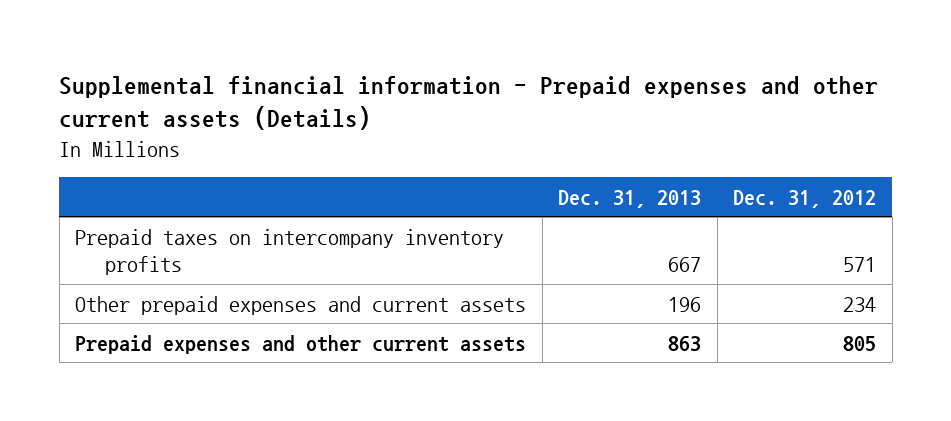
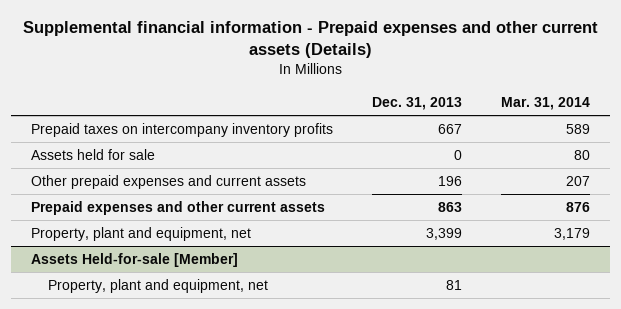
[733,189,877,208] Dec. 31, 2012 -> none
none -> [501,96,591,110] Mar. 31, 2014
none -> [30,149,155,161] Assets held for sale
none -> [30,227,251,242] Property, plant and equipment, net
none -> [30,253,238,268] Assets Held-for-sale [Member]
none -> [47,279,268,294] Property, plant and equipment, net

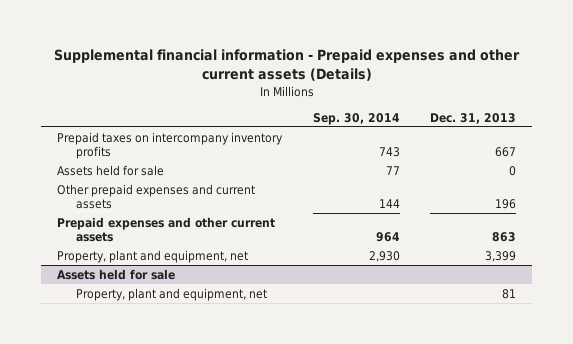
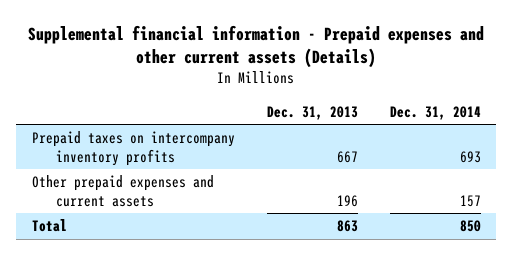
[312,112,400,125] Sep. 30, 2014 -> none
none -> [389,105,481,120] Dec. 31, 2014
[56,164,164,176] Assets held for sale -> none
[56,249,248,263] Property, plant and equipment, net -> none
[56,268,175,280] Assets held for sale -> none
[75,287,267,301] Property, plant and equipment, net -> none
[56,216,275,243] Prepaid expenses and other current assets -> [32,219,68,233] Total

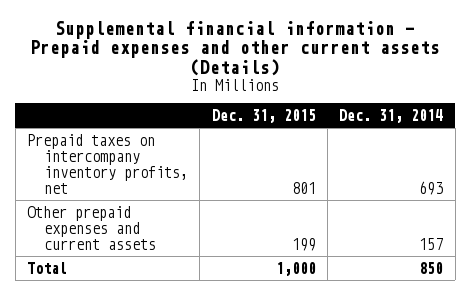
[266,105,358,120] Dec. 31, 2013 -> none
none -> [211,109,316,124] Dec. 31, 2015
[32,131,236,166] Prepaid taxes on intercompany inventory profits -> [27,133,188,195] Prepaid taxes on intercompany inventory profits, net

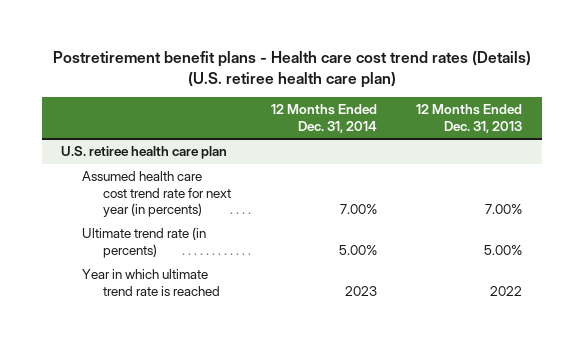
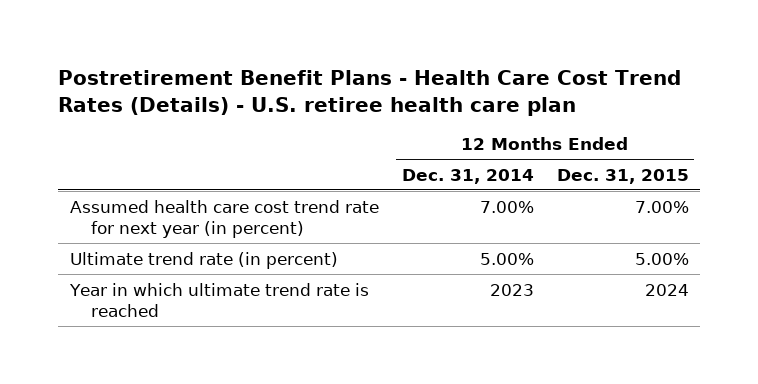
[52,50,531,88] Postretirement benefit plans - Health care cost trend rates (Details) (U.S. retiree health care plan) -> [58,69,682,116] Postretirement Benefit Plans - Health Care Cost Trend Rates (Details) - U.S. retiree health care plan
[415,104,522,133] 12 Months Ended Dec. 31, 2013 -> none
none -> [556,168,689,184] Dec. 31, 2015
[61,146,228,160] U.S. retiree health care plan -> none
[82,171,232,218] Assumed health care cost trend rate for next year (in percents) -> [69,199,379,238] Assumed health care cost trend rate for next year (in percent)
[82,227,207,258] Ultimate trend rate (in percents) -> [69,251,338,269] Ultimate trend rate (in percent)

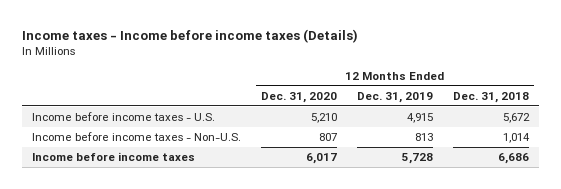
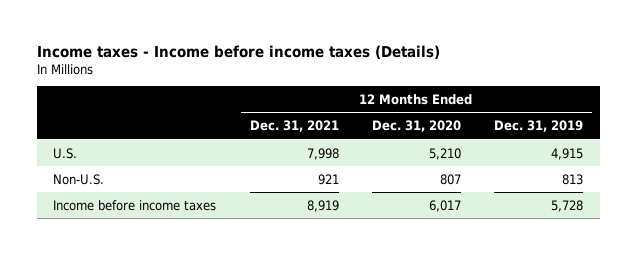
[452,91,529,103] Dec. 31, 2018 -> none
none -> [249,120,339,133] Dec. 31, 2021
[32,111,216,121] Income before income taxes - U.S. -> [53,147,78,159] U.S.
[32,131,242,141] Income before income taxes - Non-U.S. -> [53,173,105,185] Non-U.S.

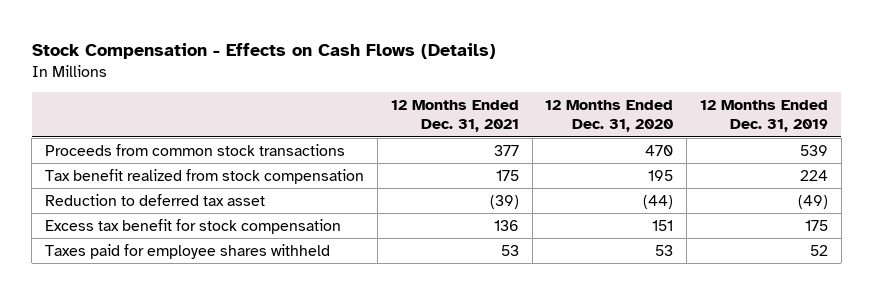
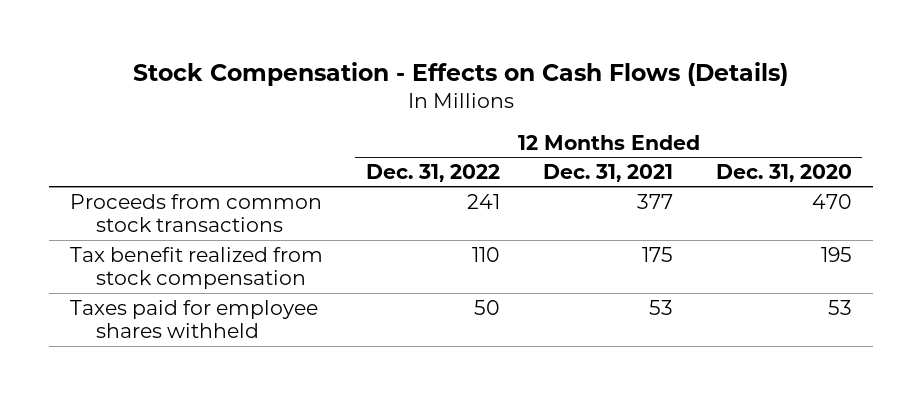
[700,99,829,133] 12 Months Ended Dec. 31, 2019 -> none
none -> [366,163,501,182] Dec. 31, 2022
[45,193,266,206] Reduction to deferred tax asset -> none
[45,218,342,234] Excess tax benefit for stock compensation -> none

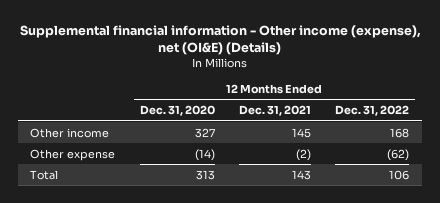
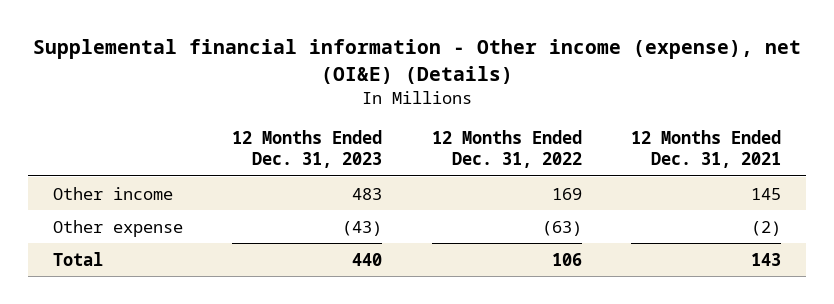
[139,105,215,117] Dec. 31, 2020 -> none
none -> [232,129,383,169] 12 Months Ended Dec. 31, 2023
[390,127,410,138] 168 -> [551,187,582,200] 169
[387,148,410,161] (62) -> [541,220,582,236] (63)

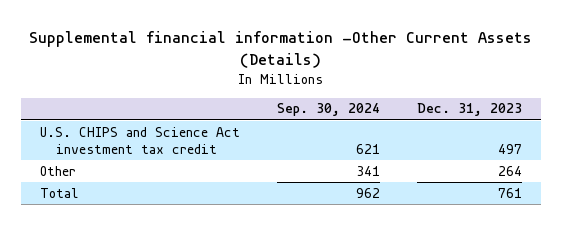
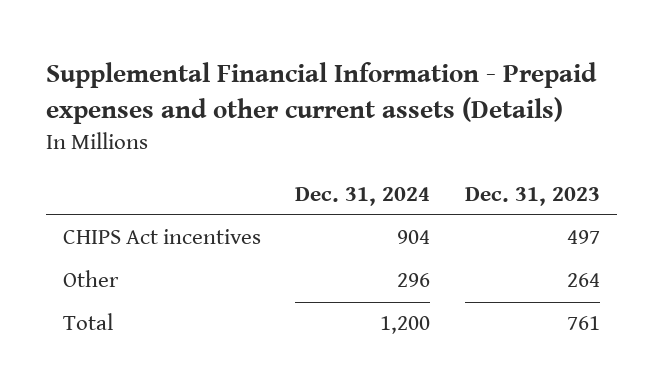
[29,30,533,68] Supplemental financial information -Other Current Assets (Details) -> [45,61,597,124] Supplemental Financial Information - Prepaid expenses and other current assets (Details)
[277,103,381,117] Sep. 30, 2024 -> none
none -> [295,186,431,206] Dec. 31, 2024
[39,126,240,155] U.S. CHIPS and Science Act investment tax credit -> [62,229,261,245] CHIPS Act incentives

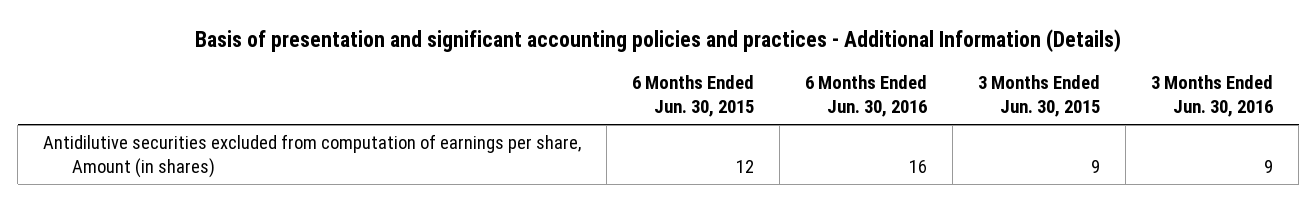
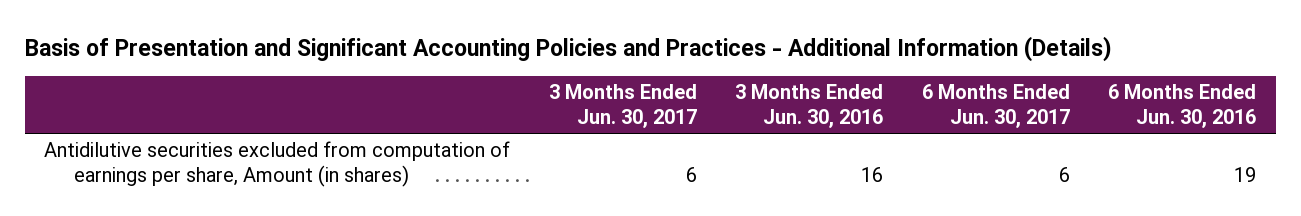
[195,28,1122,52] Basis of presentation and significant accounting policies and practices - Additional Information (Details) -> [25,35,1113,62] Basis of Presentation and Significant Accounting Policies and Practices - Additional Information (Details)
[632,75,755,118] 6 Months Ended Jun. 30, 2015 -> none
[978,75,1101,118] 3 Months Ended Jun. 30, 2015 -> none
none -> [548,83,697,129] 3 Months Ended Jun. 30, 2017
none -> [921,83,1070,129] 6 Months Ended Jun. 30, 2017
[909,160,928,174] 16 -> [1234,167,1257,183] 19
[1264,160,1274,174] 9 -> [861,167,884,183] 16

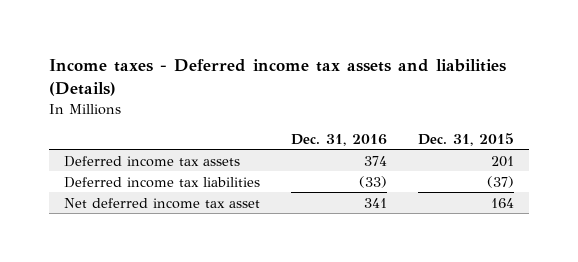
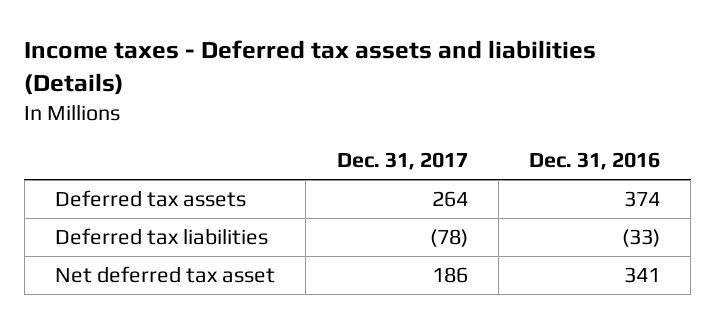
[48,59,506,96] Income taxes - Deferred income tax assets and liabilities (Details) -> [24,39,597,95] Income taxes - Deferred tax assets and liabilities (Details)
[417,132,514,146] Dec. 31, 2015 -> none
none -> [336,152,468,171] Dec. 31, 2017
[64,155,241,167] Deferred income tax assets -> [55,189,247,207] Deferred tax assets
[64,176,261,188] Deferred income tax liabilities -> [55,227,269,245] Deferred tax liabilities
[64,197,261,209] Net deferred income tax asset -> [55,265,276,283] Net deferred tax asset

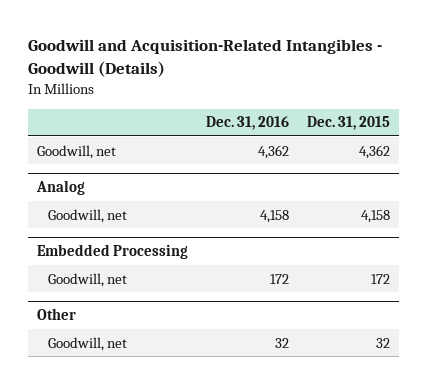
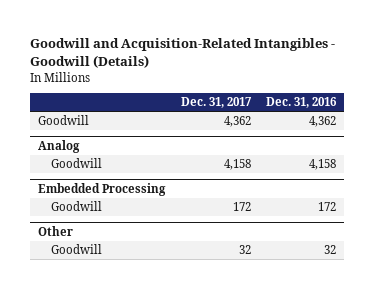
[306,116,390,131] Dec. 31, 2015 -> none
none -> [180,97,252,109] Dec. 31, 2017
[36,144,116,159] Goodwill, net -> [38,115,90,126] Goodwill
[47,208,127,223] Goodwill, net -> [50,158,102,169] Goodwill
[47,272,127,287] Goodwill, net -> [50,201,102,212] Goodwill
[47,336,127,351] Goodwill, net -> [50,244,102,255] Goodwill

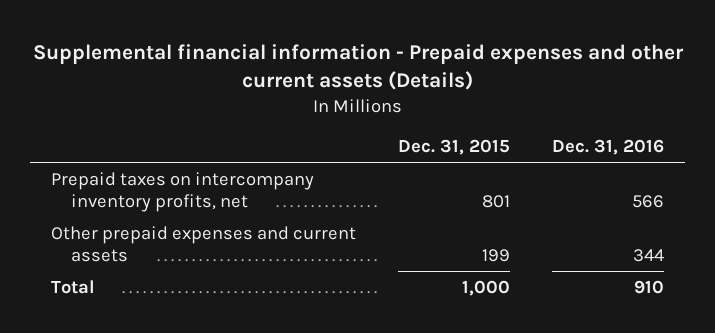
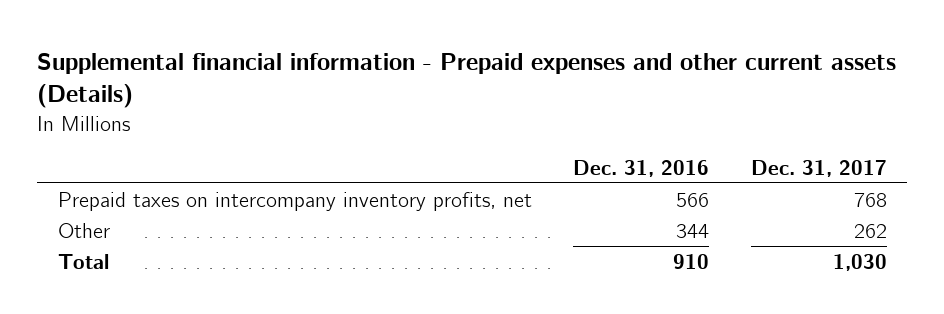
[398,138,511,155] Dec. 31, 2015 -> none
none -> [750,159,887,177] Dec. 31, 2017
[51,225,357,262] Other prepaid expenses and current assets -> [57,222,110,238] Other

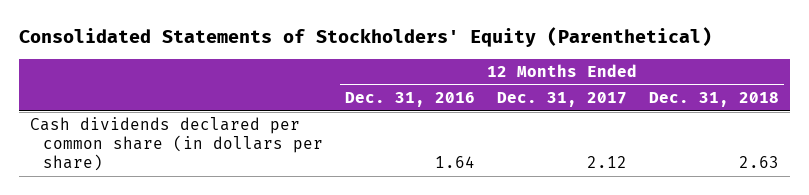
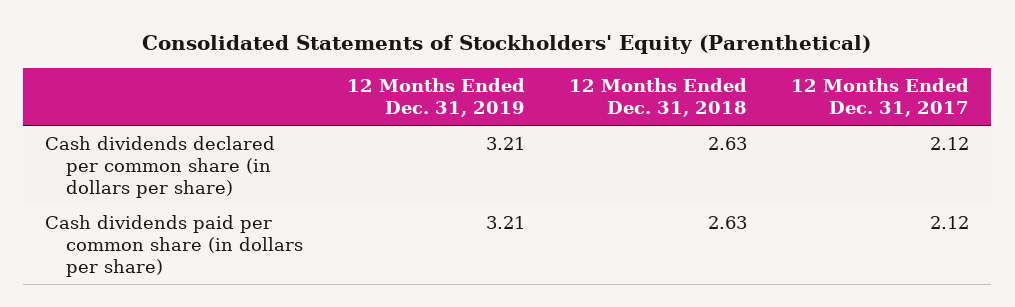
[345,92,476,108] Dec. 31, 2016 -> none
none -> [347,77,526,117] 12 Months Ended Dec. 31, 2019
none -> [45,215,304,277] Cash dividends paid per common share (in dollars per share)

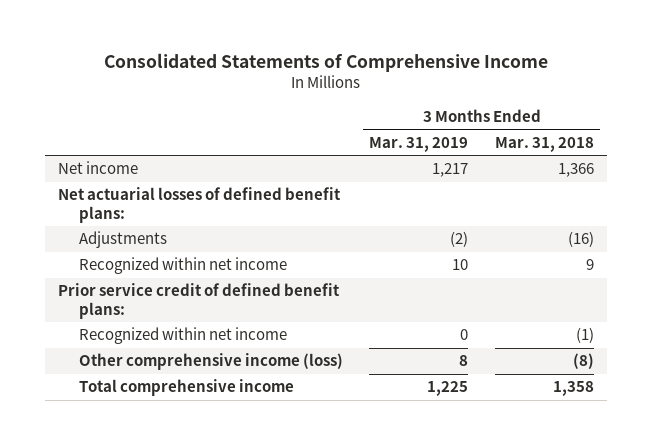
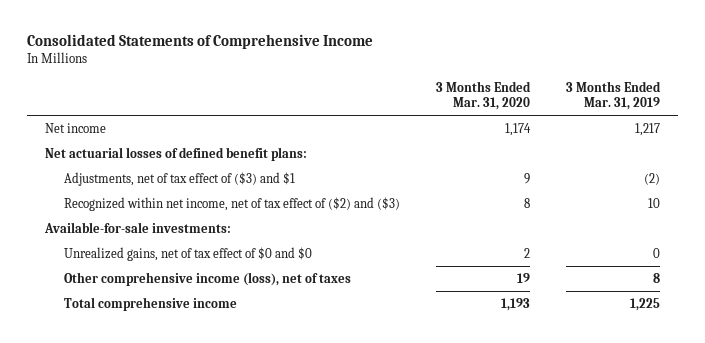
[494,136,594,152] Mar. 31, 2018 -> none
none -> [435,81,531,111] 3 Months Ended Mar. 31, 2020
[57,283,340,319] Prior service credit of defined benefit plans: -> none
[79,327,288,345] Recognized within net income -> none
[79,231,168,249] Adjustments -> [63,171,295,186] Adjustments, net of tax effect of ($3) and $1
[79,257,288,275] Recognized within net income -> [63,196,400,211] Recognized within net income, net of tax effect of ($2) and ($3)
none -> [43,221,231,233] Available-for-sale investments:
none -> [63,246,312,261] Unrealized gains, net of tax effect of $0 and $0
[79,353,344,371] Other comprehensive income (loss) -> [63,271,351,286] Other comprehensive income (loss), net of taxes

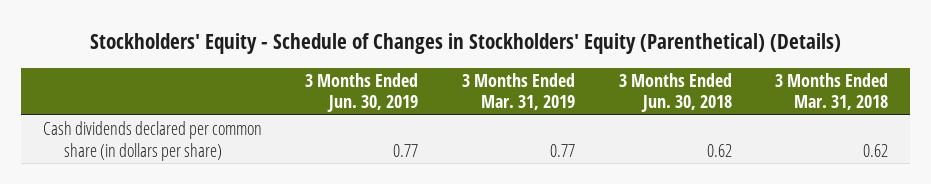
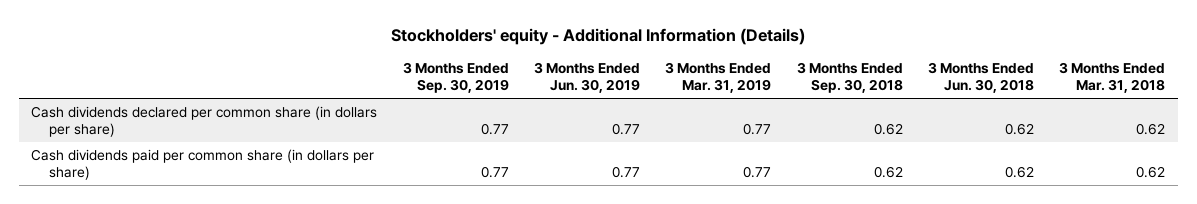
[89,33,841,55] Stockholders' Equity - Schedule of Changes in Stockholders' Equity (Parenthetical) (Details) -> [391,27,806,45] Stockholders' equity - Additional Information (Details)
none -> [402,61,509,94] 3 Months Ended Sep. 30, 2019
none -> [796,61,903,94] 3 Months Ended Sep. 30, 2018
none -> [31,148,375,181] Cash dividends paid per common share (in dollars per share)

